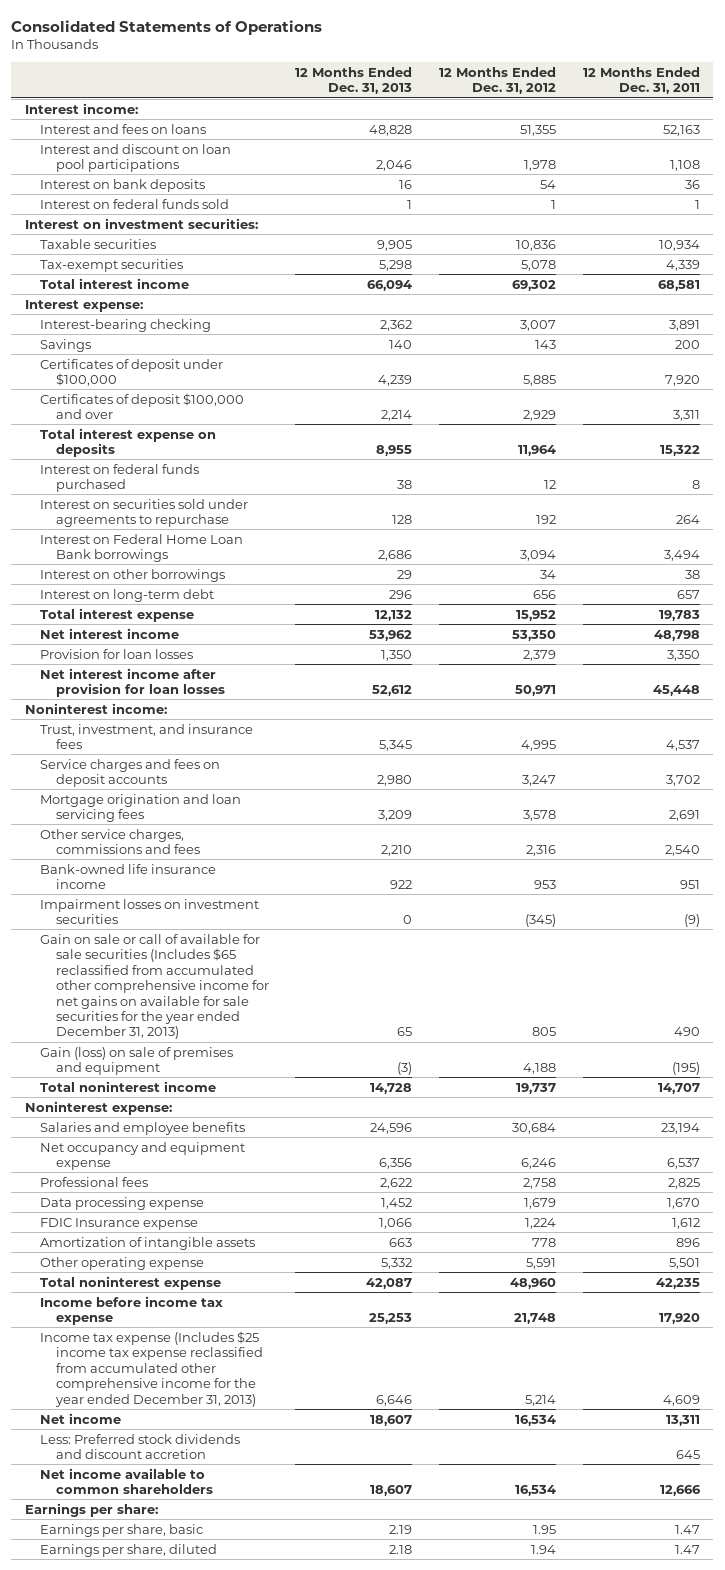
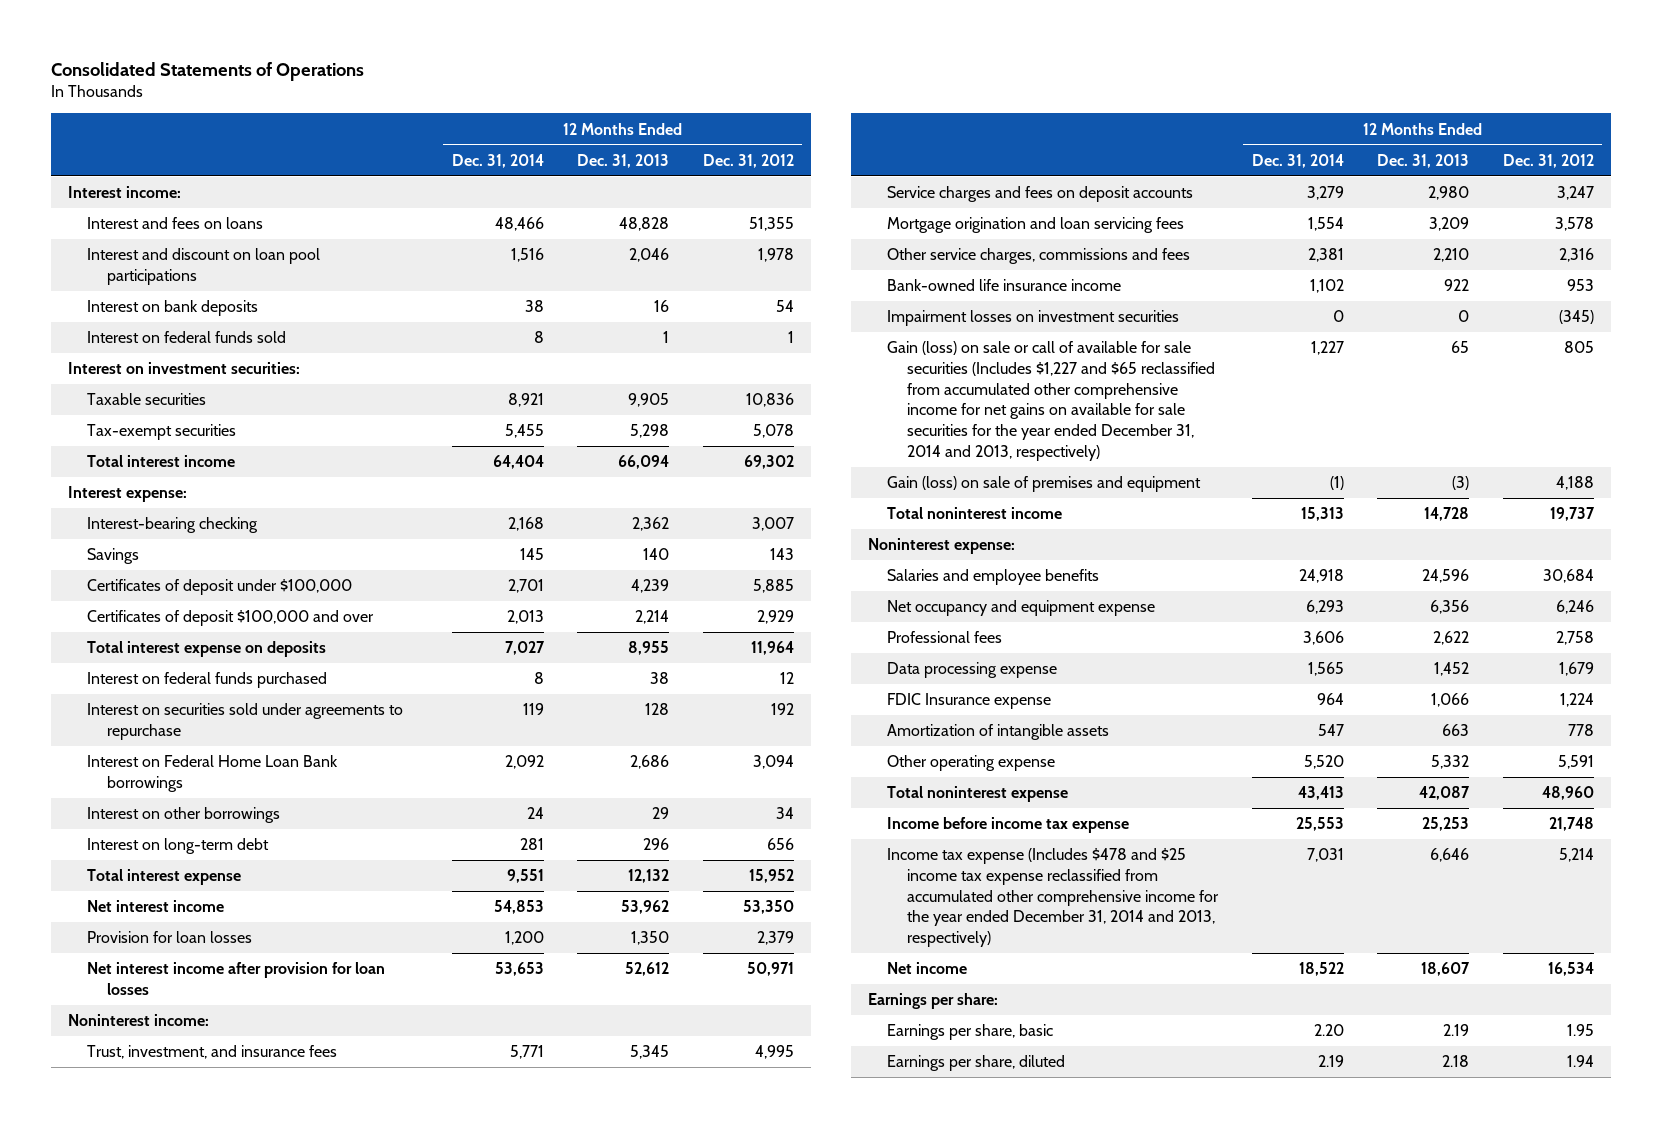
[583,67,701,95] 12 Months Ended Dec. 31, 2011 -> none
none -> [451,153,544,168] Dec. 31, 2014
[40,933,269,1040] Gain on sale or call of available for sale securities (Includes $65 reclassified from accumulated other comprehensive income for net gains on available for sale securities for the year ended December 31, 2013) -> [887,341,1215,461] Gain (loss) on sale or call of available for sale securities (Includes $1,227 and $65 reclassified from accumulated other comprehensive income for net gains on available for sale securities for the year ended December 31, 2014 and 2013, respectively)
[40,1330,263,1407] Income tax expense (Includes $25 income tax expense reclassified from accumulated other comprehensive income for the year ended December 31, 2013) -> [887,848,1219,948] Income tax expense (Includes $478 and $25 income tax expense reclassified from accumulated other comprehensive income for the year ended December 31, 2014 and 2013, respectively)
[40,1433,241,1460] Less: Preferred stock dividends and discount accretion -> none
[40,1467,213,1495] Net income available to common shareholders -> none

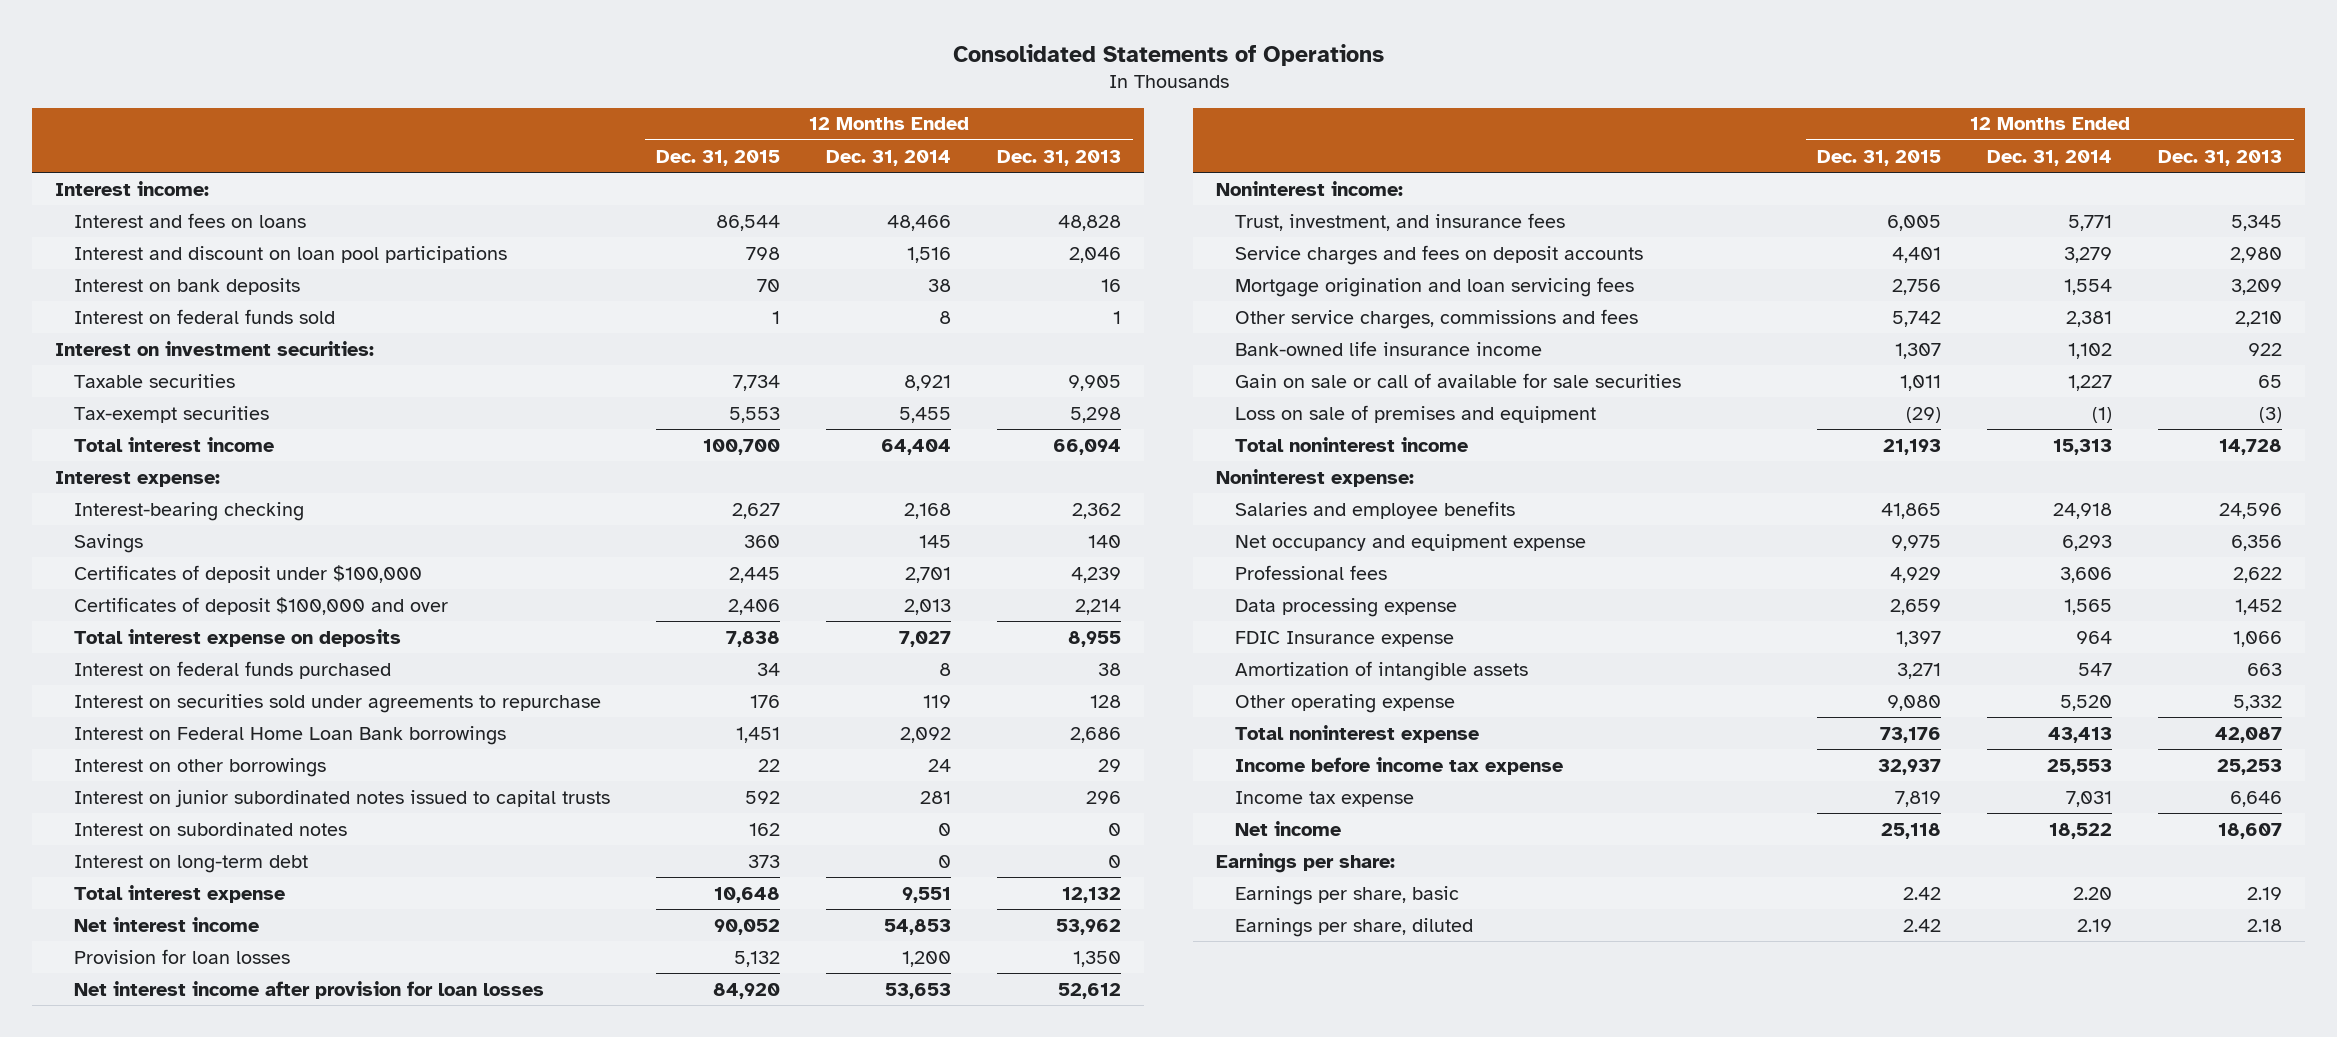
[703,153,795,168] Dec. 31, 2012 -> none
none -> [656,149,781,166] Dec. 31, 2015
none -> [74,788,611,807] Interest on junior subordinated notes issued to capital trusts
none -> [74,821,348,836] Interest on subordinated notes
[519,838,544,851] 281 -> [938,854,952,868] 0
[643,838,670,851] 296 -> [1108,854,1122,868] 0
[887,310,1180,327] Impairment losses on investment securities -> none
[887,341,1215,461] Gain (loss) on sale or call of available for sale securities (Includes $1,227 and $65 reclassified from accumulated other comprehensive income for net gains on available for sale securities for the year ended December 31, 2014 and 2013, respectively) -> [1235,372,1682,388] Gain on sale or call of available for sale securities
[887,476,1202,493] Gain (loss) on sale of premises and equipment -> [1235,404,1597,423] Loss on sale of premises and equipment
[887,848,1219,948] Income tax expense (Includes $478 and $25 income tax expense reclassified from accumulated other comprehensive income for the year ended December 31, 2014 and 2013, respectively) -> [1235,790,1415,807] Income tax expense

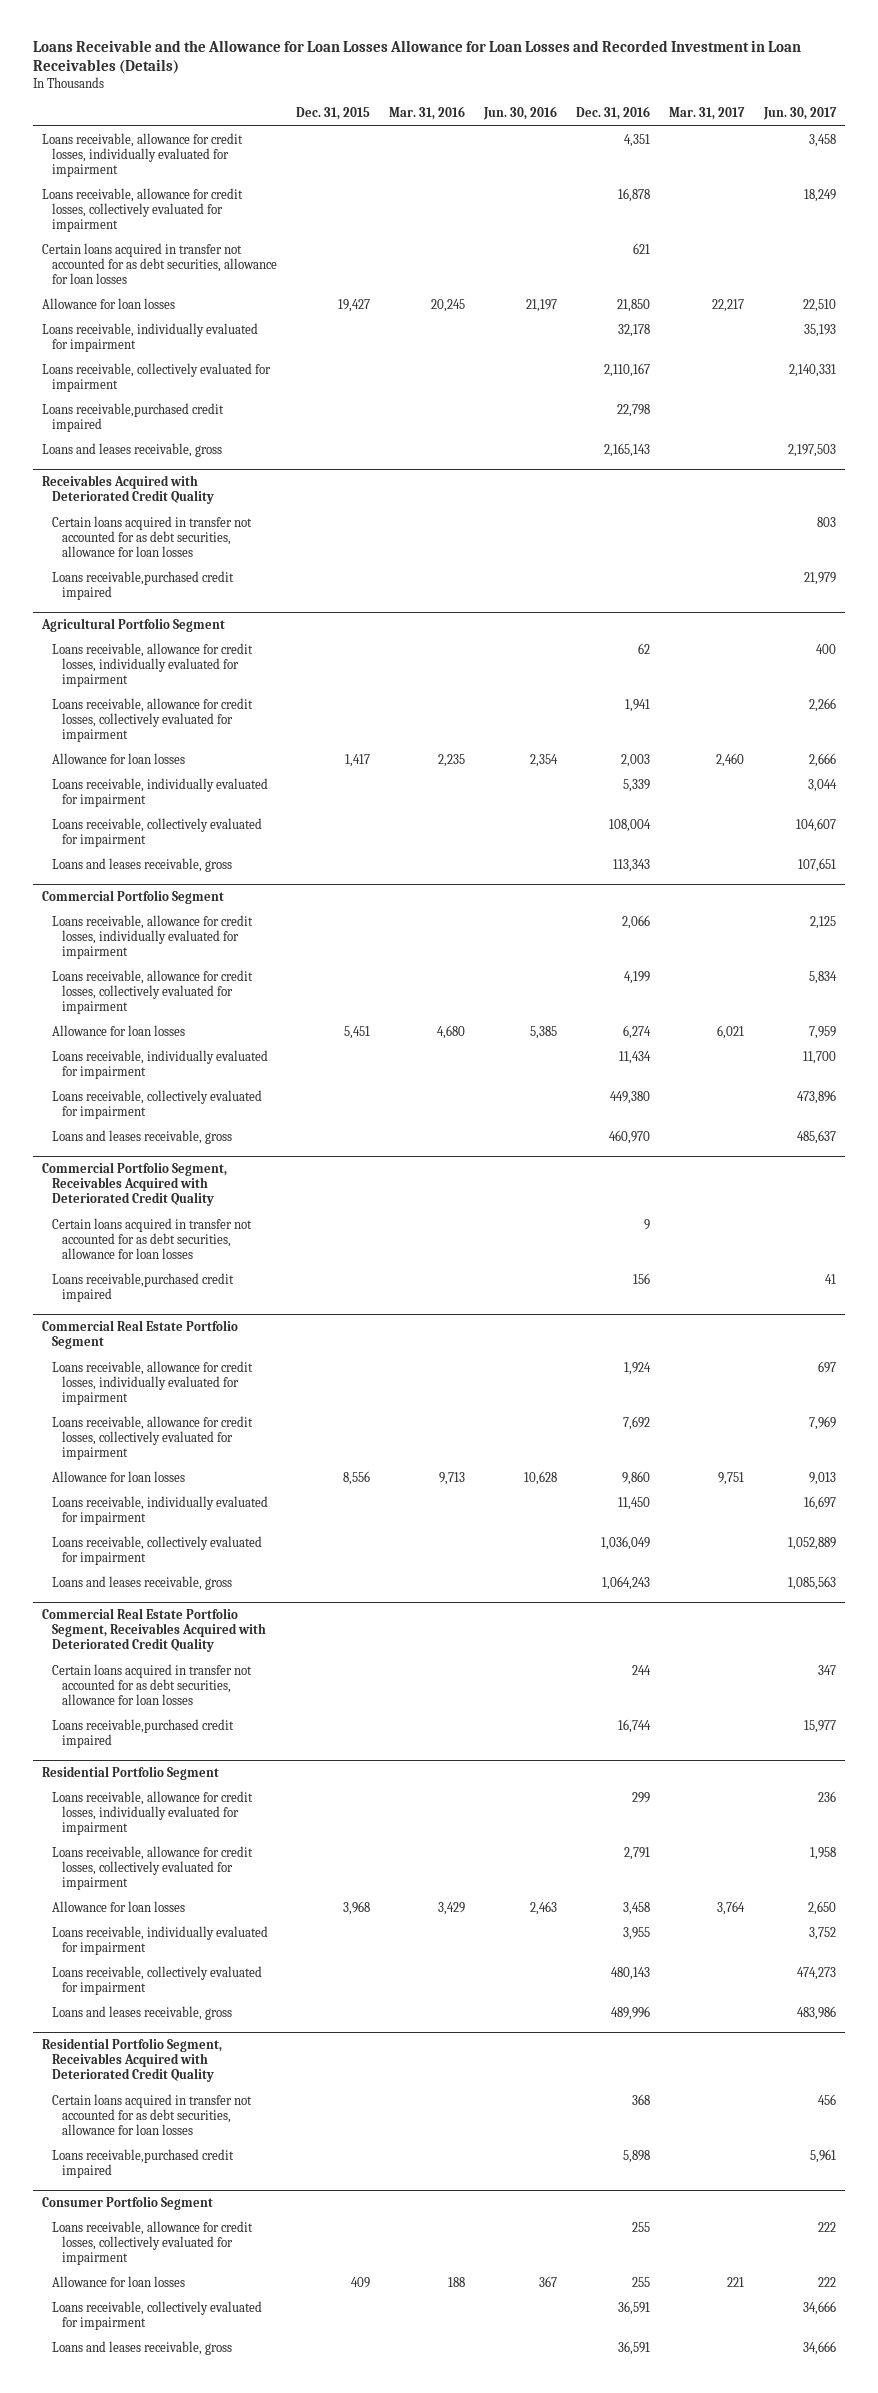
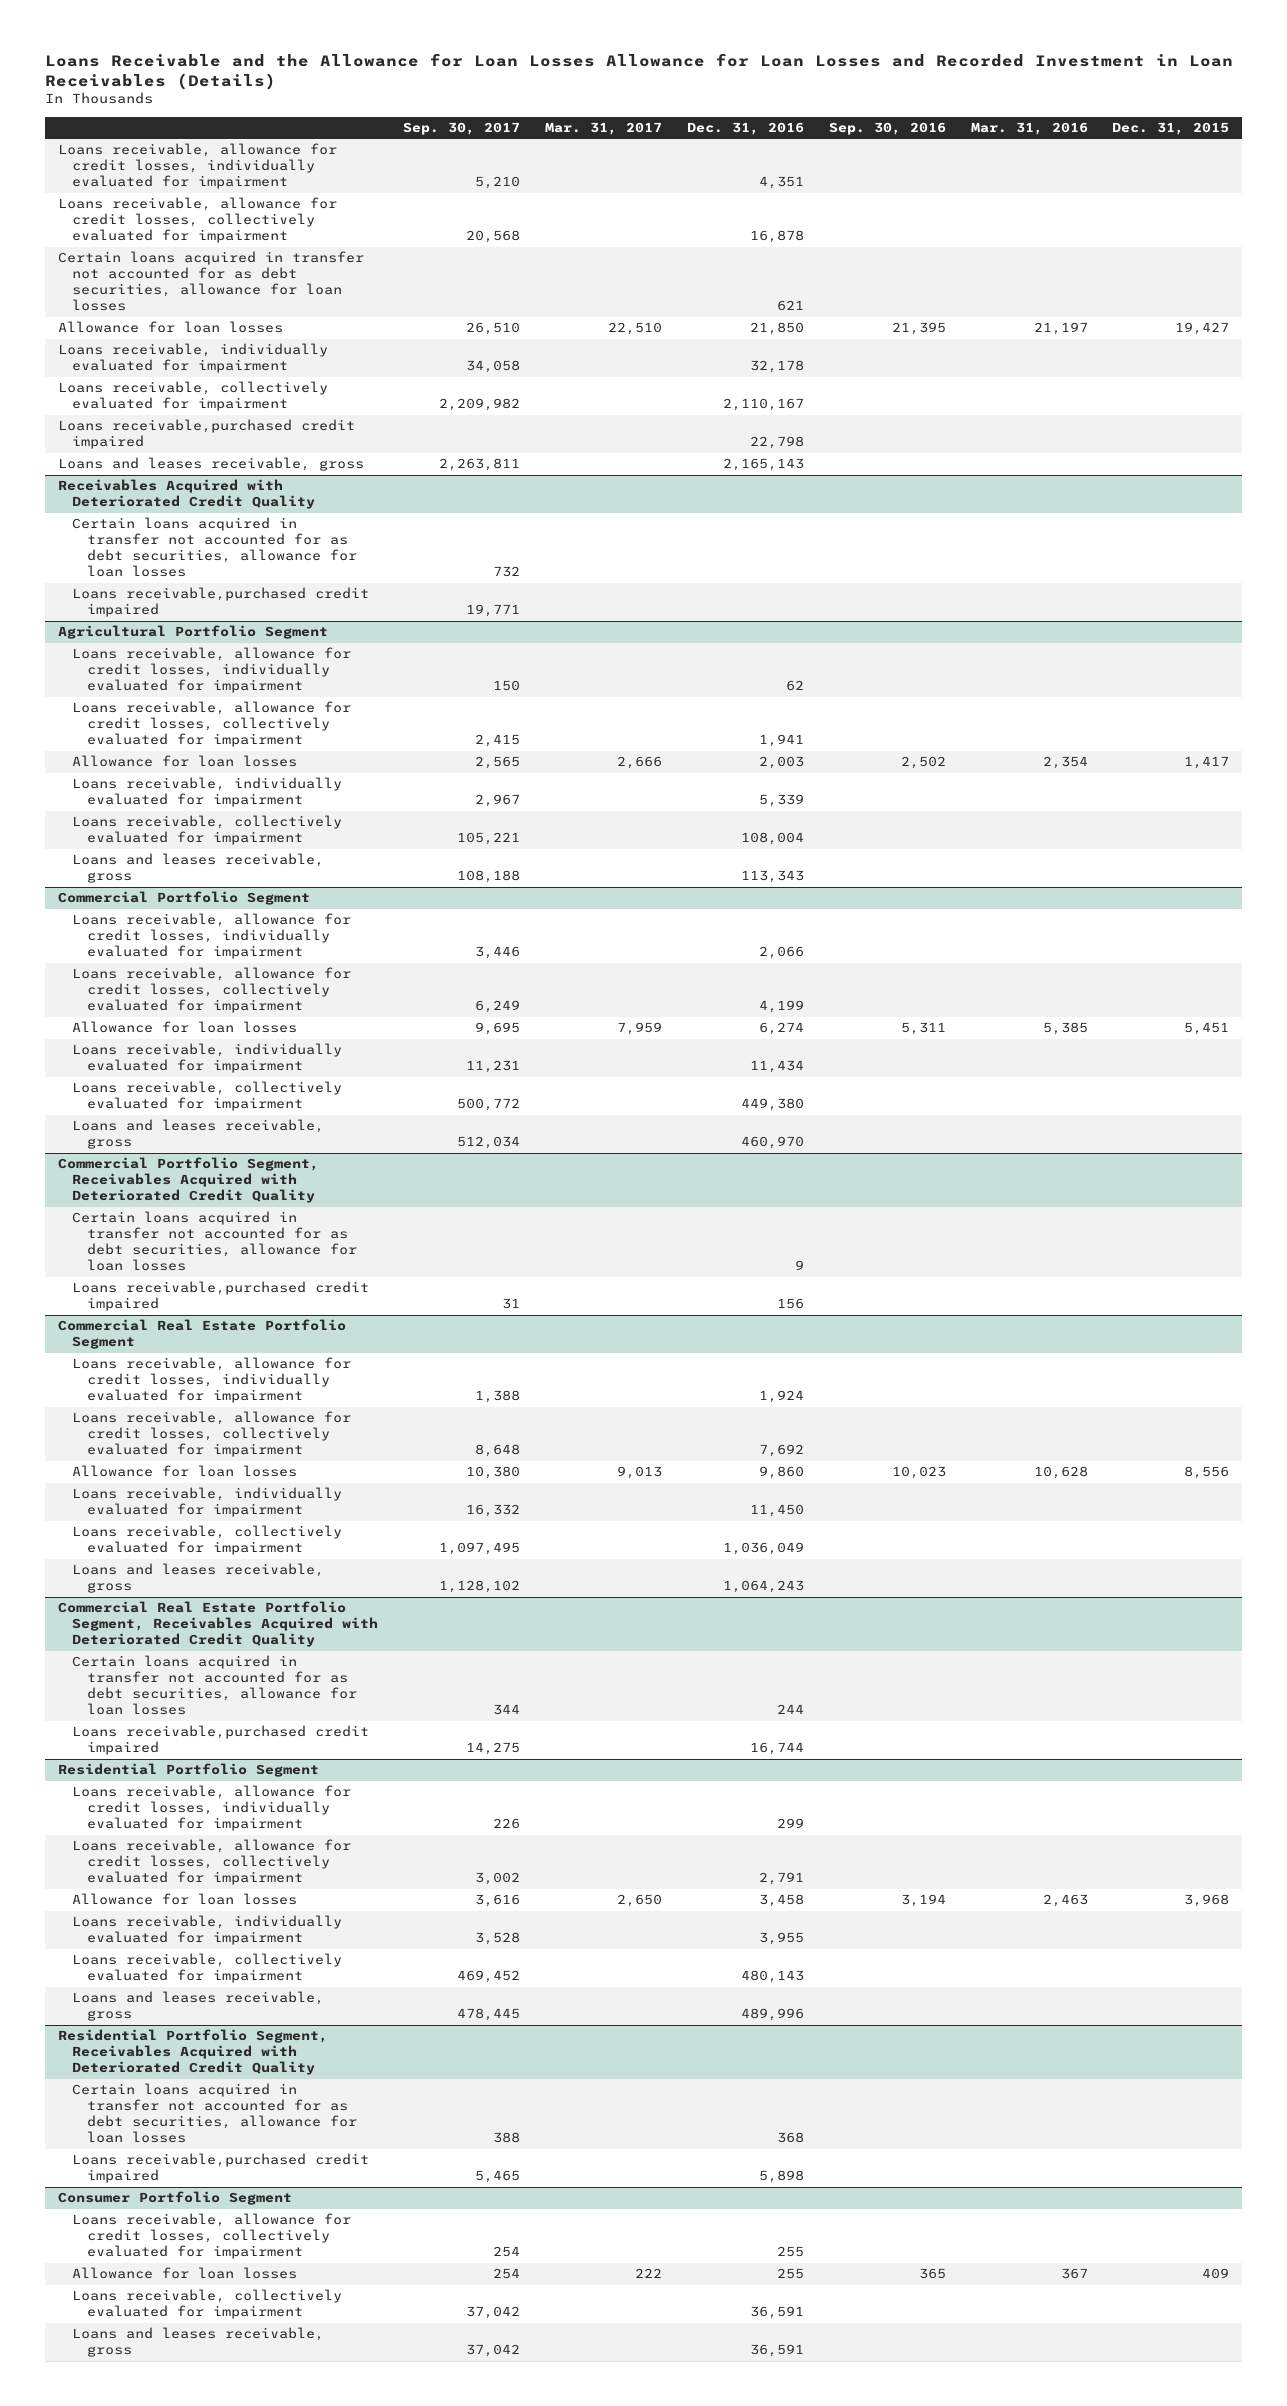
[483,106,558,121] Jun. 30, 2016 -> none
[762,107,837,121] Jun. 30, 2017 -> none
none -> [403,121,521,135] Sep. 30, 2017
none -> [828,121,946,135] Sep. 30, 2016
[431,298,466,312] 20,245 -> [1033,322,1088,336] 21,197
[712,298,745,312] 22,217 -> [607,322,662,336] 22,510
[438,753,466,767] 2,235 -> [1042,756,1088,770] 2,354
[716,752,745,767] 2,460 -> [616,756,662,770] 2,666
[437,1024,466,1039] 4,680 -> [1042,1022,1088,1036] 5,385
[717,1024,745,1039] 6,021 -> [616,1022,662,1036] 7,959
[439,1471,466,1485] 9,713 -> [1033,1466,1088,1480] 10,628
[718,1471,745,1485] 9,751 -> [616,1466,662,1480] 9,013
[438,1901,466,1915] 3,429 -> [1042,1894,1088,1908] 2,463
[717,1900,746,1915] 3,764 -> [616,1894,662,1908] 2,650
[448,2276,466,2287] 188 -> [1060,2268,1088,2280] 367
[727,2276,745,2287] 221 -> [634,2268,662,2279] 222

